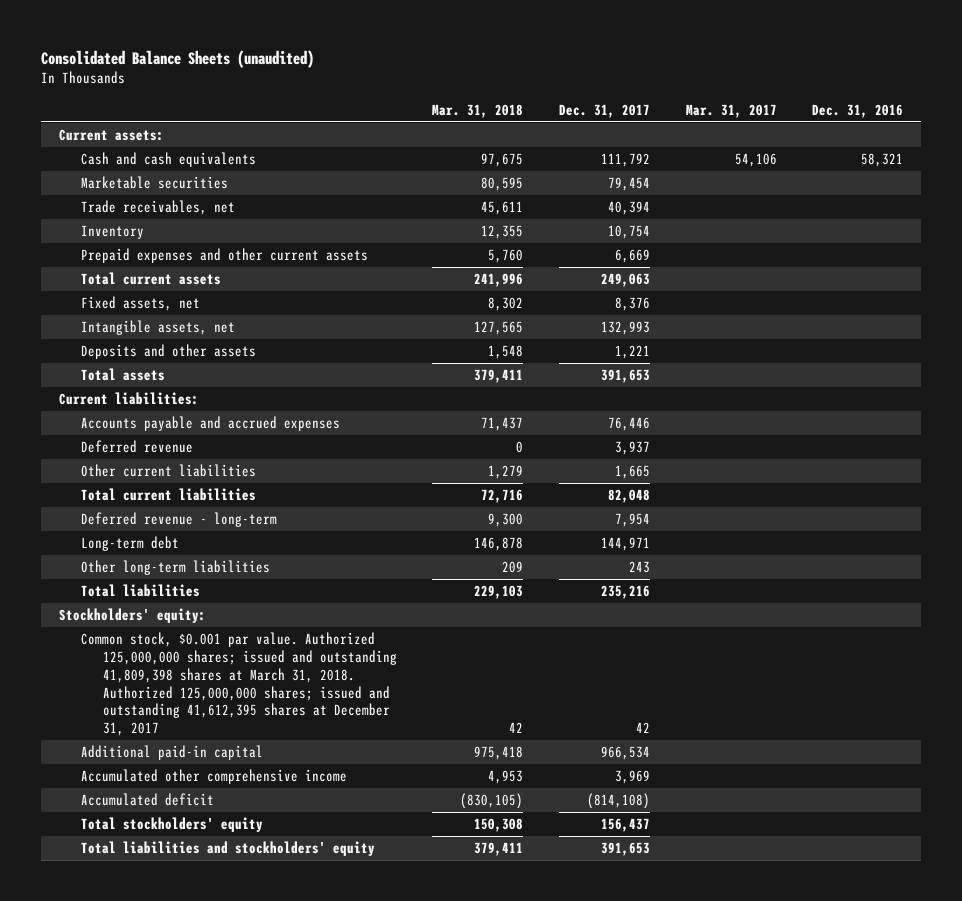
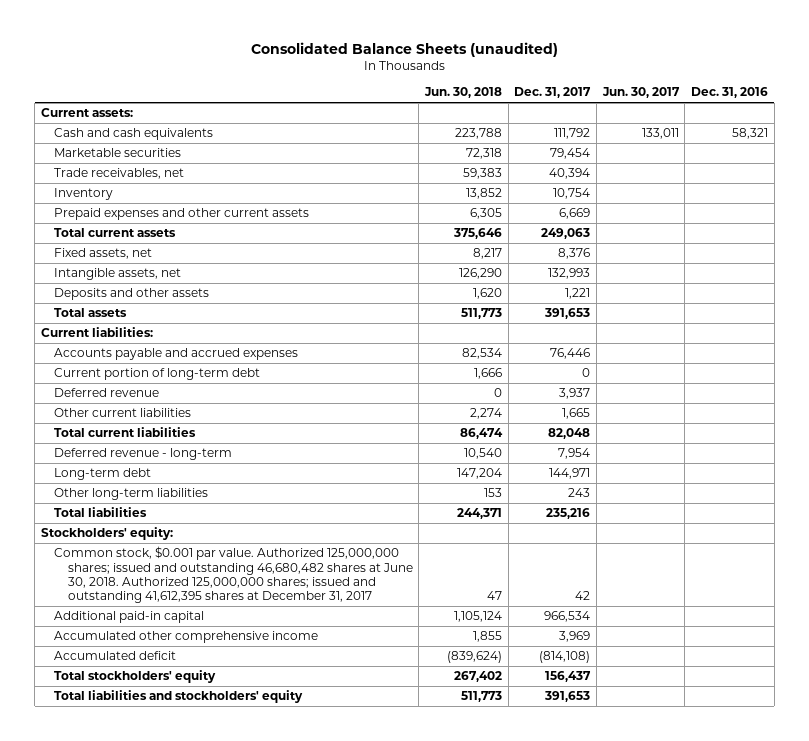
[432,103,524,118] Mar. 31, 2018 -> none
[685,103,777,118] Mar. 31, 2017 -> none
none -> [423,87,502,99] Jun. 30, 2018
none -> [601,87,680,99] Jun. 30, 2017
none -> [54,368,261,381] Current portion of long-term debt
[80,632,397,737] Common stock, $0.001 par value. Authorized 125,000,000 shares; issued and outstanding 41,809,398 shares at March 31, 2018. Authorized 125,000,000 shares; issued and outstanding 41,612,395 shares at December 31, 2017 -> [54,546,413,604] Common stock, $0.001 par value. Authorized 125,000,000 shares; issued and outstanding 46,680,482 shares at June 30, 2018. Authorized 125,000,000 shares; issued and outstanding 41,612,395 shares at December 31, 2017

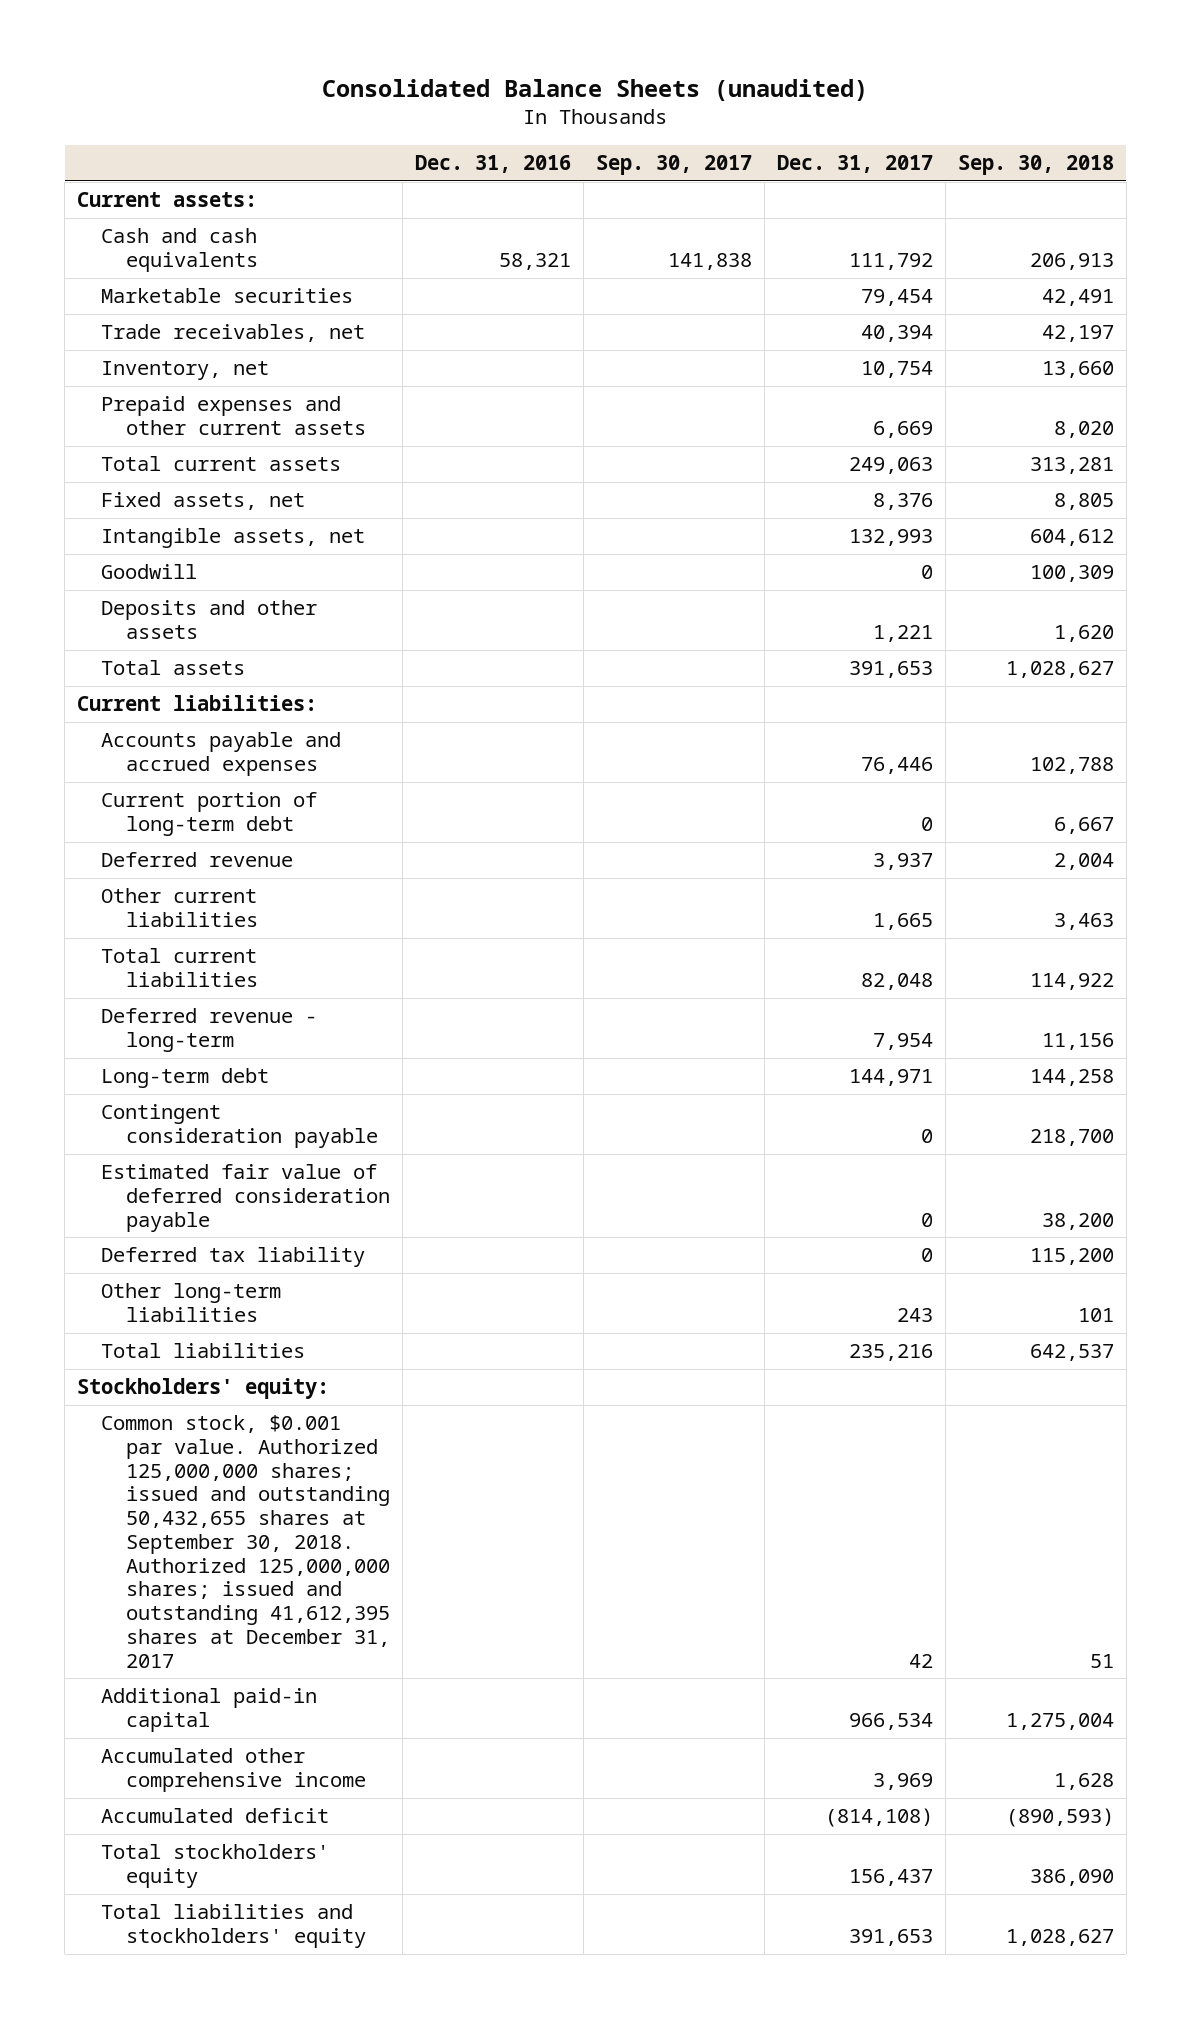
[423,87,502,99] Jun. 30, 2018 -> none
[601,87,680,99] Jun. 30, 2017 -> none
none -> [595,155,752,176] Sep. 30, 2017
none -> [957,155,1114,176] Sep. 30, 2018
[54,188,114,201] Inventory -> [101,361,270,381] Inventory, net
none -> [101,564,198,580] Goodwill
none -> [101,1104,378,1149] Contingent consideration payable
none -> [101,1164,390,1232] Estimated fair value of deferred consideration payable
none -> [101,1247,366,1268] Deferred tax liability
[54,546,413,604] Common stock, $0.001 par value. Authorized 125,000,000 shares; issued and outstanding 46,680,482 shares at June 30, 2018. Authorized 125,000,000 shares; issued and outstanding 41,612,395 shares at December 31, 2017 -> [101,1415,390,1668] Common stock, $0.001 par value. Authorized 125,000,000 shares; issued and outstanding 50,432,655 shares at September 30, 2018. Authorized 125,000,000 shares; issued and outstanding 41,612,395 shares at December 31, 2017

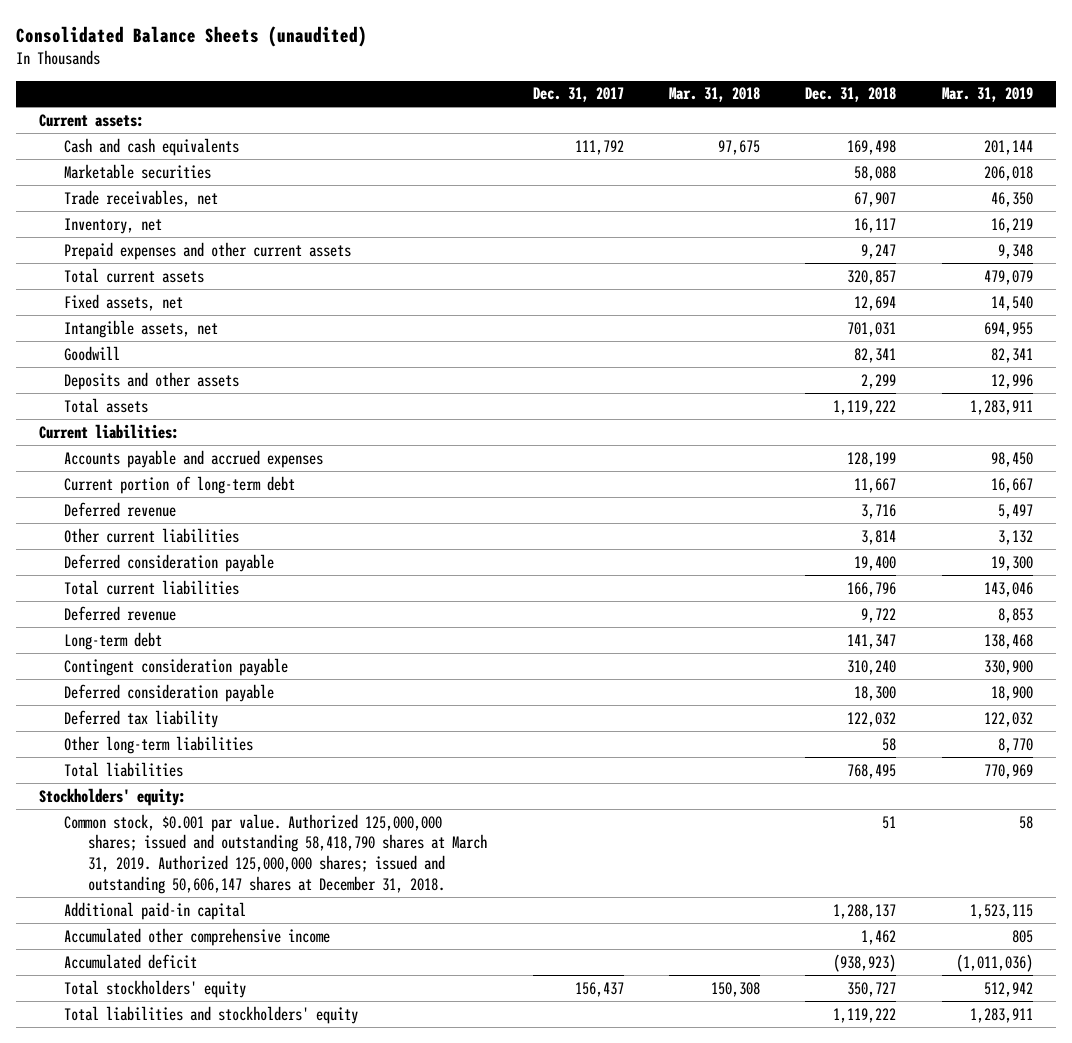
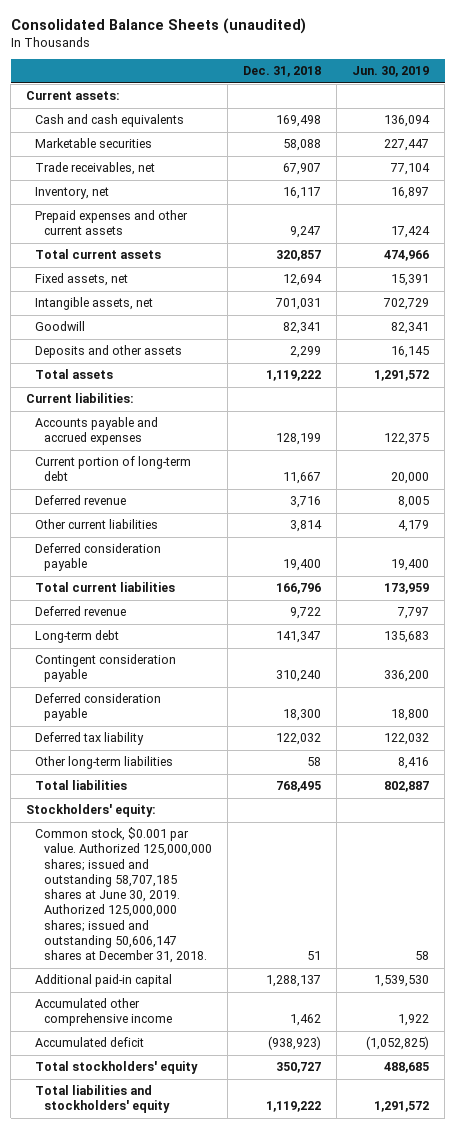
[532,87,624,103] Dec. 31, 2017 -> none
[669,87,761,103] Mar. 31, 2018 -> none
[941,87,1033,103] Mar. 31, 2019 -> none
none -> [352,66,430,78] Jun. 30, 2019
[63,813,488,894] Common stock, $0.001 par value. Authorized 125,000,000 shares; issued and outstanding 58,418,790 shares at March 31, 2019. Authorized 125,000,000 shares; issued and outstanding 50,606,147 shares at December 31, 2018. -> [34,827,212,964] Common stock, $0.001 par value. Authorized 125,000,000 shares; issued and outstanding 58,707,185 shares at June 30, 2019. Authorized 125,000,000 shares; issued and outstanding 50,606,147 shares at December 31, 2018.

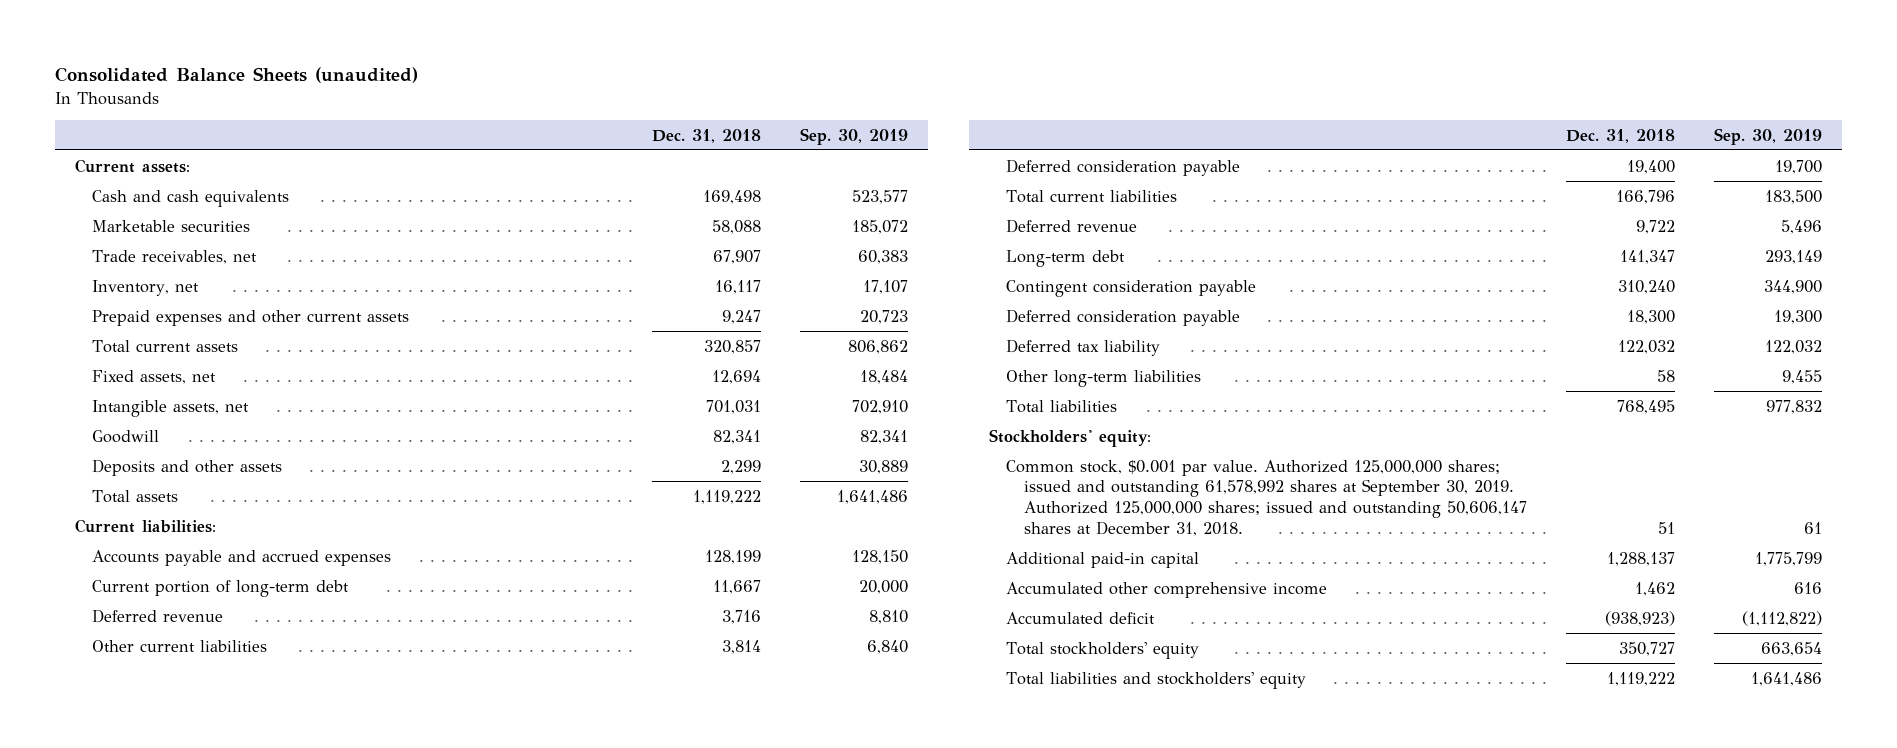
[352,66,430,78] Jun. 30, 2019 -> none
none -> [800,127,909,145] Sep. 30, 2019
[34,827,212,964] Common stock, $0.001 par value. Authorized 125,000,000 shares; issued and outstanding 58,707,185 shares at June 30, 2019. Authorized 125,000,000 shares; issued and outstanding 50,606,147 shares at December 31, 2018. -> [1006,459,1528,536] Common stock, $0.001 par value. Authorized 125,000,000 shares; issued and outstanding 61,578,992 shares at September 30, 2019. Authorized 125,000,000 shares; issued and outstanding 50,606,147 shares at December 31, 2018.

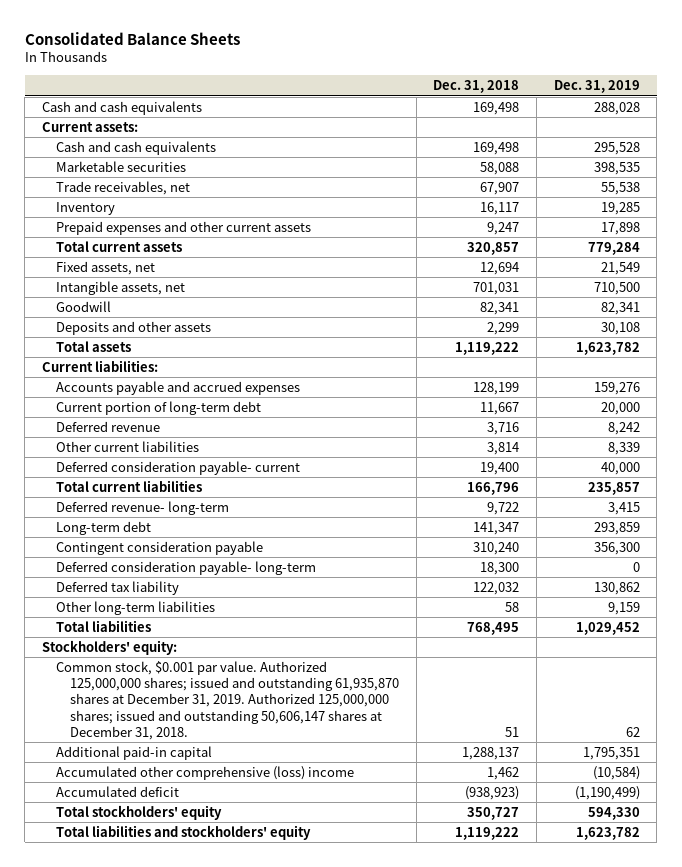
[55,67,419,84] Consolidated Balance Sheets (unaudited) -> [24,31,240,45] Consolidated Balance Sheets
[800,127,909,145] Sep. 30, 2019 -> none
none -> [553,80,640,94] Dec. 31, 2019
none -> [41,100,202,115] Cash and cash equivalents
[92,279,200,296] Inventory, net -> [56,201,116,215] Inventory
[1006,158,1241,176] Deferred consideration payable -> [56,460,301,475] Deferred consideration payable- current
[1006,218,1138,233] Deferred revenue -> [56,500,230,515] Deferred revenue- long-term
[1006,308,1241,326] Deferred consideration payable -> [56,560,317,575] Deferred consideration payable- long-term
[1006,459,1528,536] Common stock, $0.001 par value. Authorized 125,000,000 shares; issued and outstanding 61,578,992 shares at September 30, 2019. Authorized 125,000,000 shares; issued and outstanding 50,606,147 shares at December 31, 2018. -> [56,660,400,740] Common stock, $0.001 par value. Authorized 125,000,000 shares; issued and outstanding 61,935,870 shares at December 31, 2019. Authorized 125,000,000 shares; issued and outstanding 50,606,147 shares at December 31, 2018.
[1006,581,1328,598] Accumulated other comprehensive income -> [56,765,355,780] Accumulated other comprehensive (loss) income

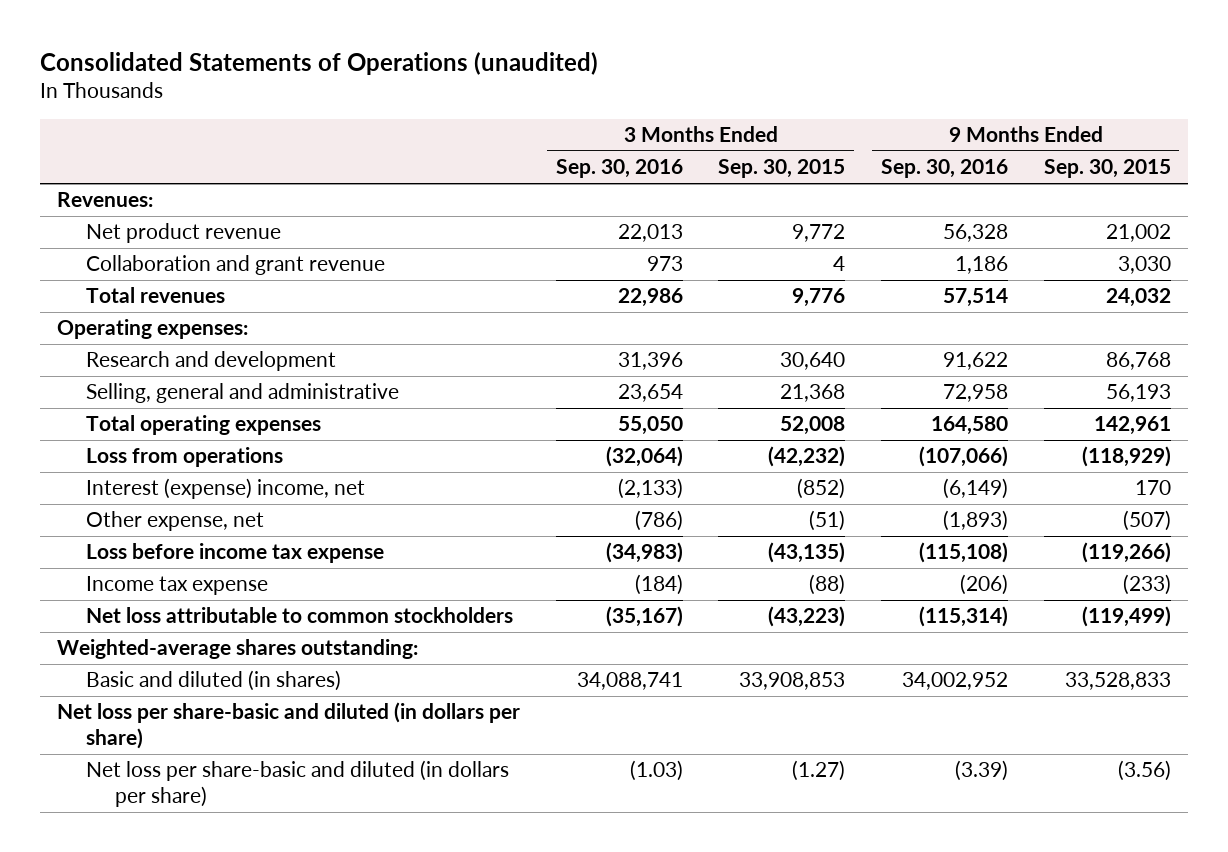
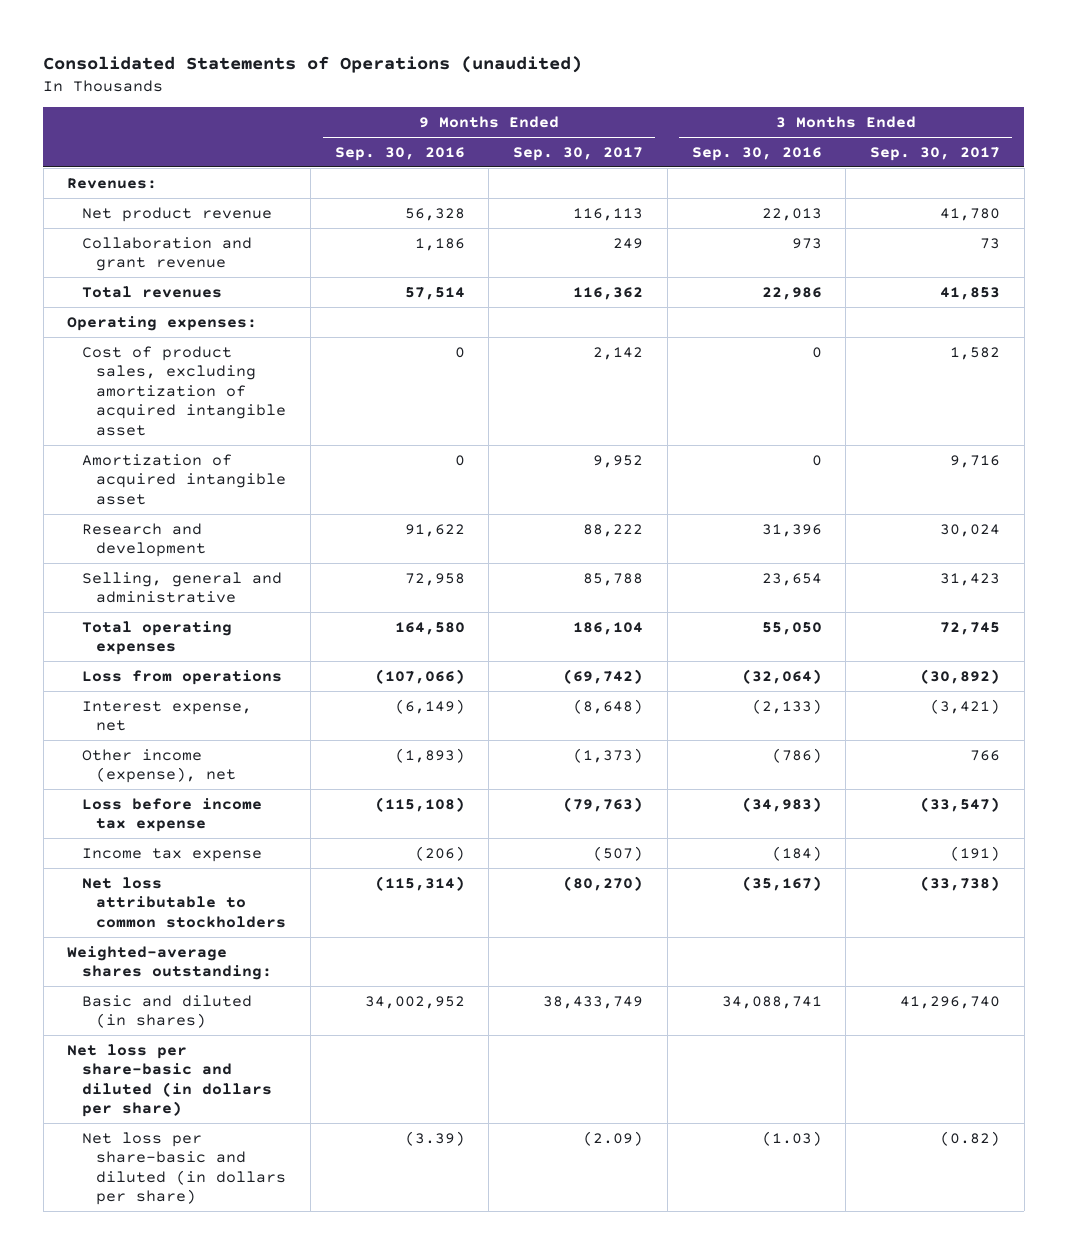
[718,159,846,179] Sep. 30, 2015 -> none
[1043,159,1171,179] Sep. 30, 2015 -> none
none -> [513,146,644,161] Sep. 30, 2017
none -> [870,146,1001,161] Sep. 30, 2017
none -> [81,345,287,436] Cost of product sales, excluding amortization of acquired intangible asset
none -> [81,453,287,505] Amortization of acquired intangible asset
[86,478,366,500] Interest (expense) income, net -> [81,700,252,732] Interest expense, net
[86,511,265,532] Other expense, net -> [81,748,237,784] Other income (expense), net

